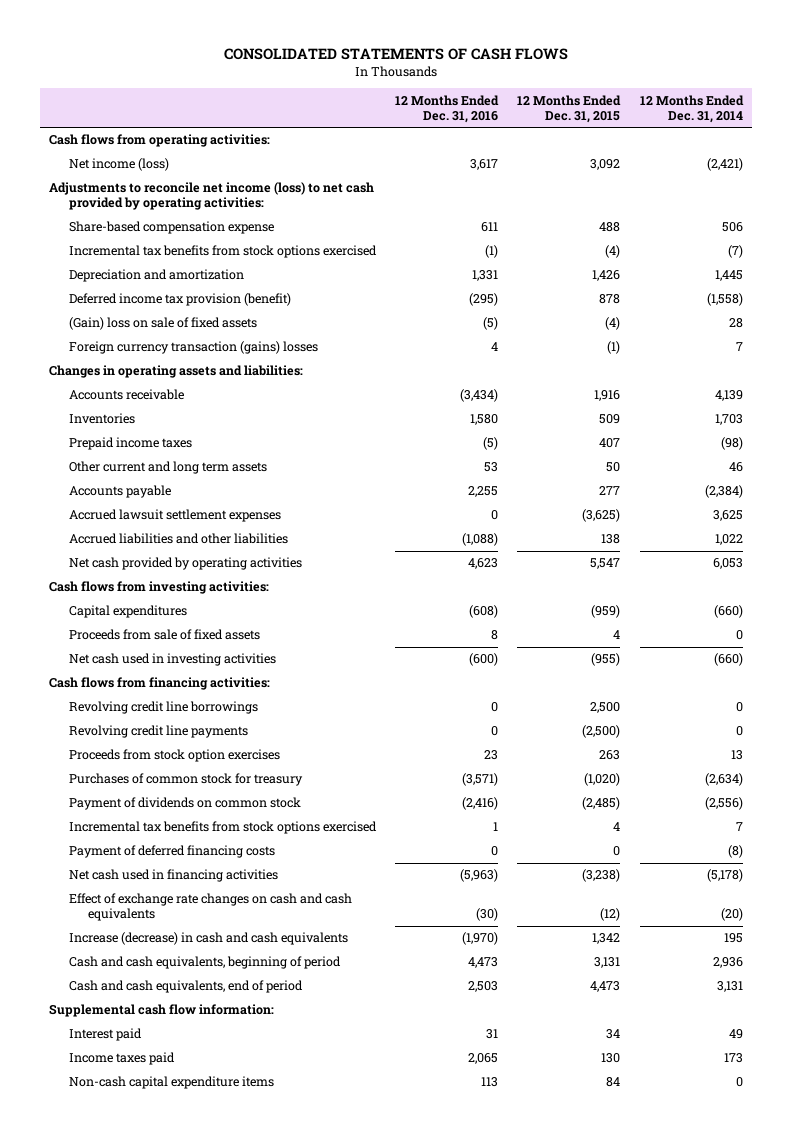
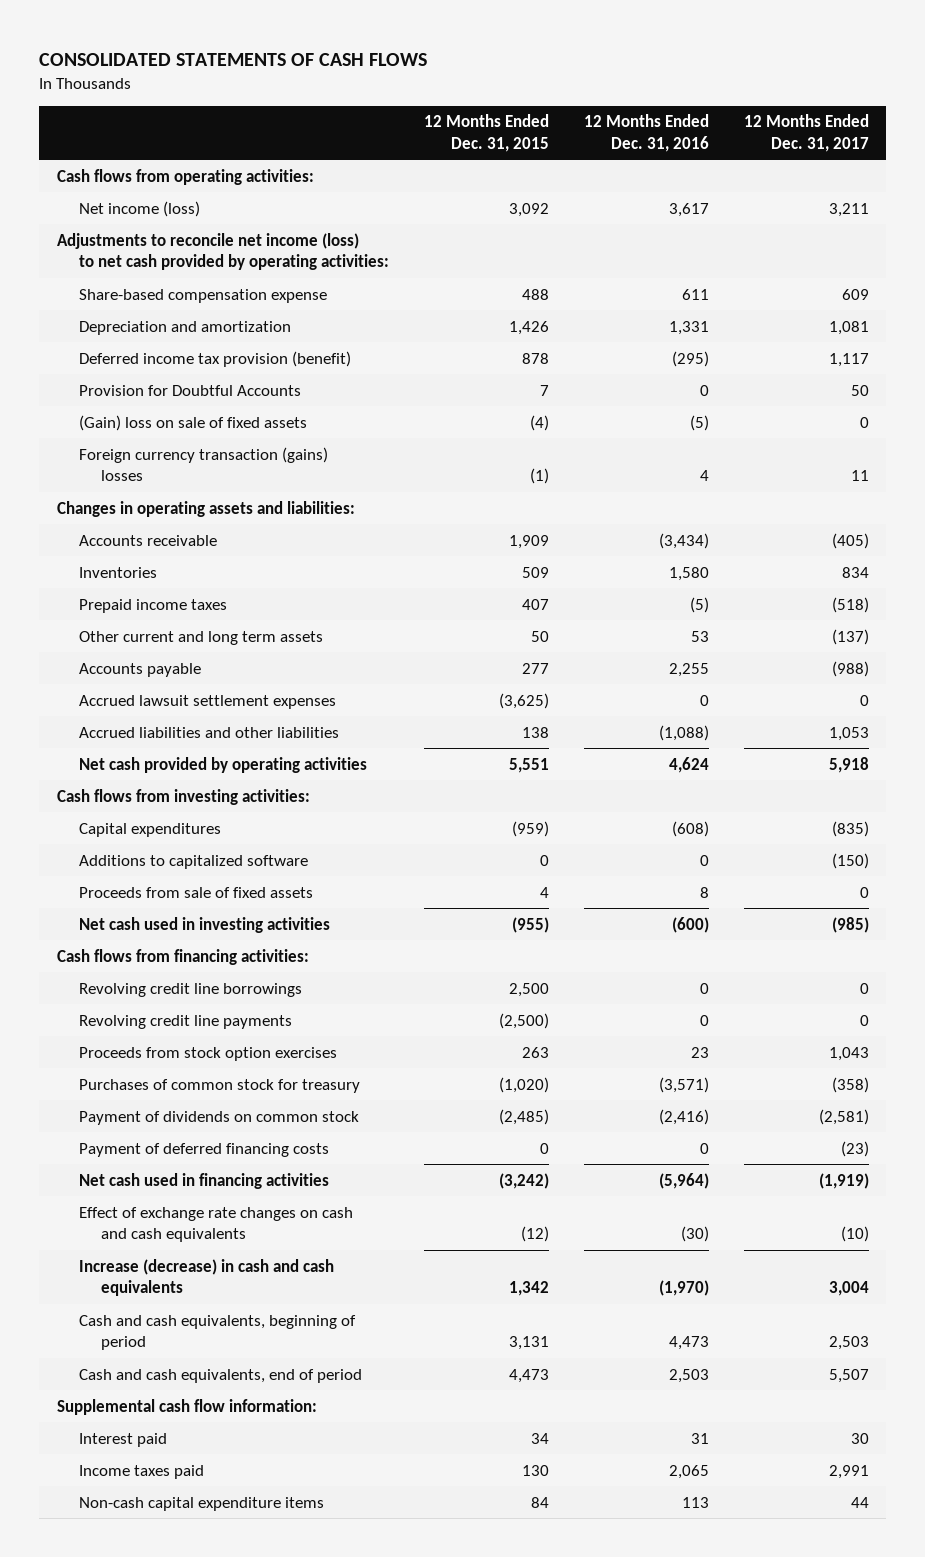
[639,94,744,123] 12 Months Ended Dec. 31, 2014 -> none
none -> [743,114,869,152] 12 Months Ended Dec. 31, 2017
[68,245,377,259] Incremental tax benefits from stock options exercised -> none
none -> [78,384,301,396] Provision for Doubtful Accounts
[594,390,621,402] 1,916 -> [508,534,549,549] 1,909
[468,558,499,570] 4,623 -> [668,756,709,773] 4,624
[590,558,621,570] 5,547 -> [508,757,549,773] 5,551
none -> [78,854,308,869] Additions to capitalized software
[68,821,377,835] Incremental tax benefits from stock options exercised -> none
[460,869,499,883] (5,963) -> [658,1172,709,1189] (5,964)
[582,869,621,883] (3,238) -> [498,1172,549,1189] (3,242)

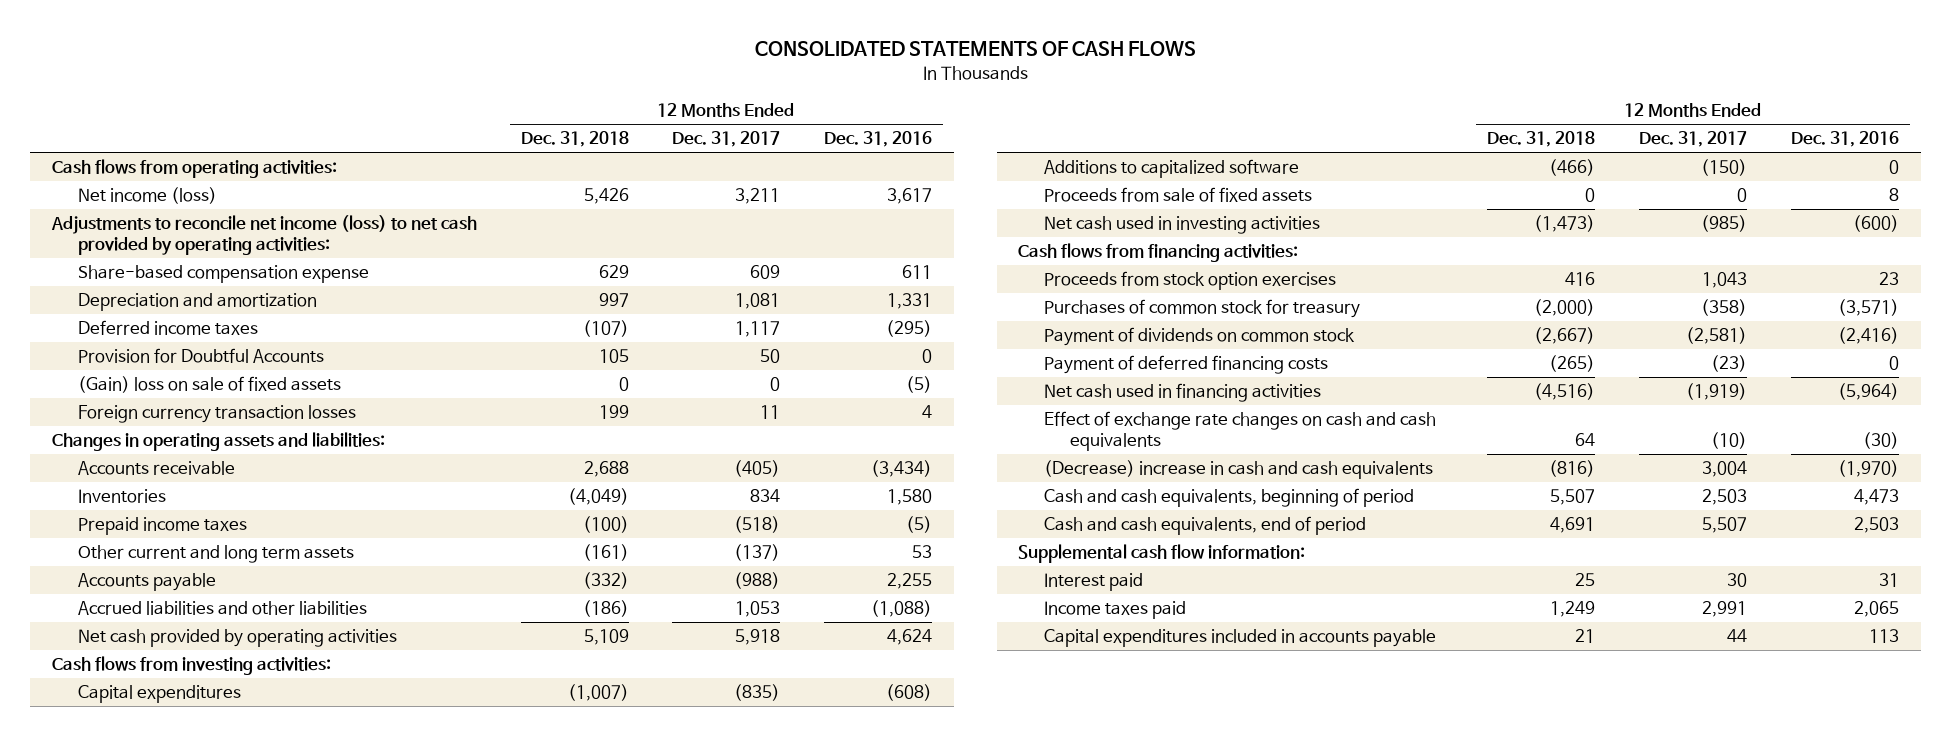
[423,114,549,152] 12 Months Ended Dec. 31, 2015 -> none
none -> [520,131,629,148] Dec. 31, 2018
[78,350,351,367] Deferred income tax provision (benefit) -> [77,320,258,336] Deferred income taxes
[78,446,328,482] Foreign currency transaction (gains) losses -> [77,405,356,424] Foreign currency transaction losses
[78,694,336,709] Accrued lawsuit settlement expenses -> none
[78,982,302,997] Revolving credit line borrowings -> none
[78,1014,292,1029] Revolving credit line payments -> none
[78,1258,334,1297] Increase (decrease) in cash and cash equivalents -> [1044,460,1434,480] (Decrease) increase in cash and cash equivalents
[78,1496,324,1511] Non-cash capital expenditure items -> [1044,629,1437,648] Capital expenditures included in accounts payable

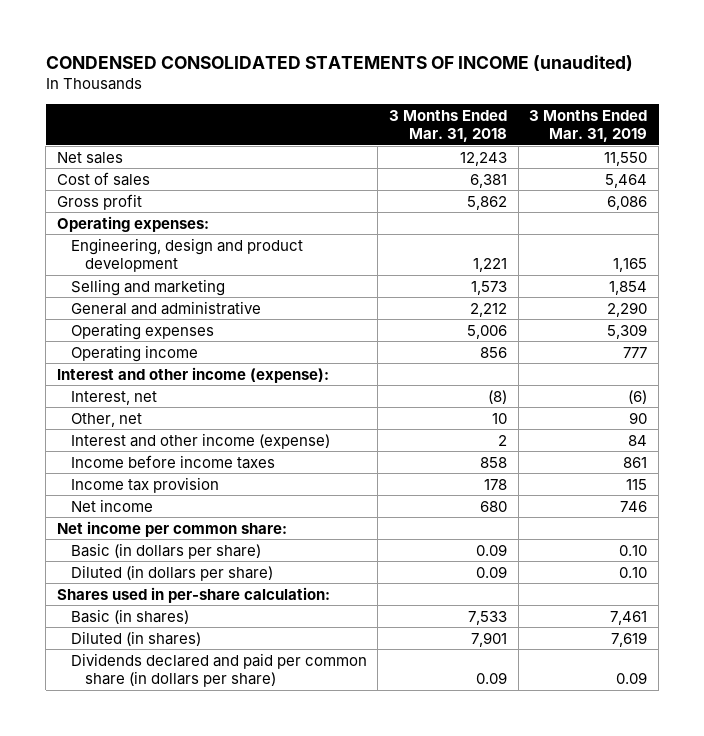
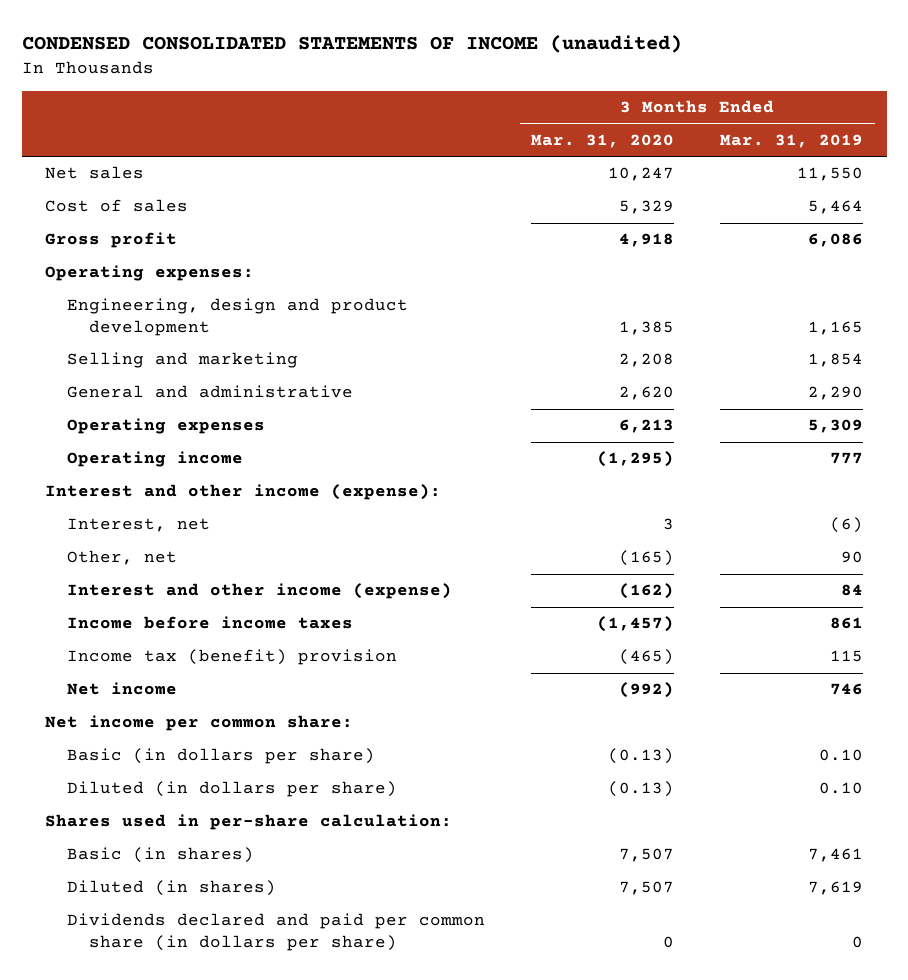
[389,109,508,143] 3 Months Ended Mar. 31, 2018 -> none
none -> [531,133,675,148] Mar. 31, 2020
[70,476,219,493] Income tax provision -> [66,649,397,666] Income tax (benefit) provision
[616,672,648,685] 0.09 -> [852,935,864,948] 0

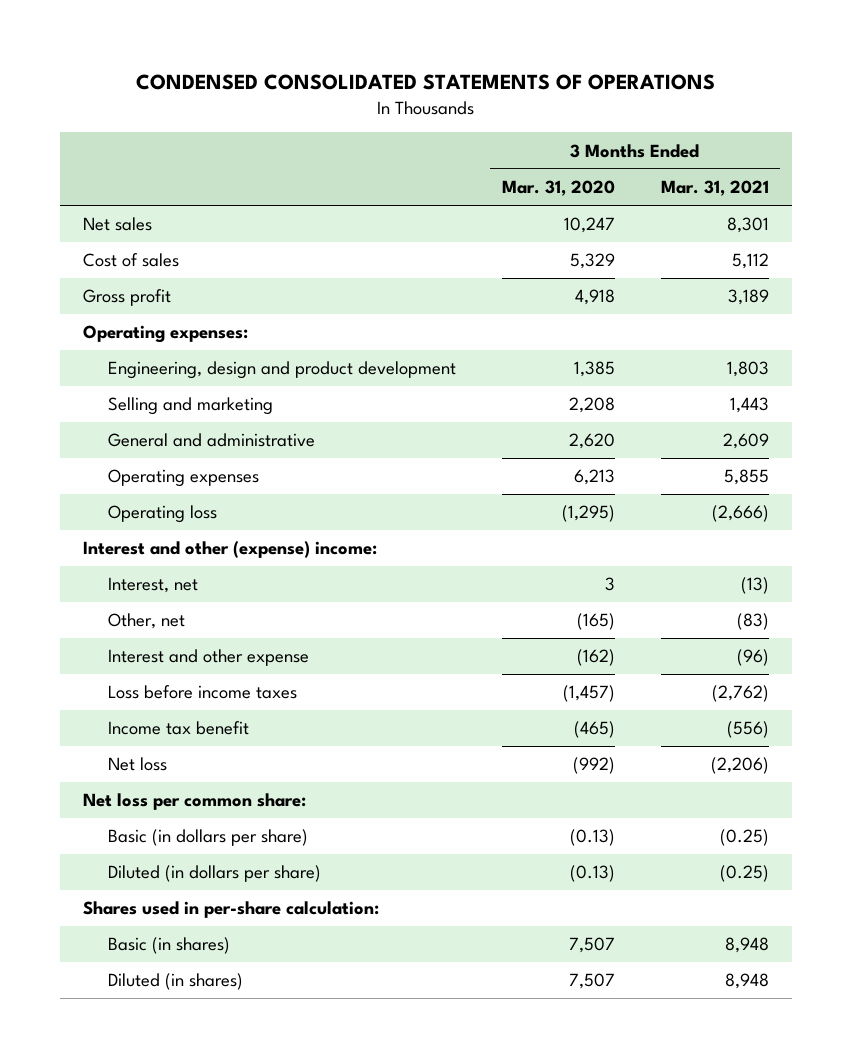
[21,35,682,54] CONDENSED CONSOLIDATED STATEMENTS OF INCOME (unaudited) -> [135,74,715,91] CONDENSED CONSOLIDATED STATEMENTS OF OPERATIONS
[720,133,864,148] Mar. 31, 2019 -> none
none -> [660,180,769,197] Mar. 31, 2021
[66,451,243,468] Operating income -> [107,505,217,524] Operating loss
[44,484,441,501] Interest and other income (expense): -> [83,541,378,559] Interest and other (expense) income:
[66,583,452,600] Interest and other income (expense) -> [107,649,309,667] Interest and other expense
[66,616,353,630] Income before income taxes -> [107,685,297,700] Loss before income taxes
[66,649,397,666] Income tax (benefit) provision -> [107,721,249,736] Income tax benefit
[66,682,177,696] Net income -> [107,757,167,772] Net loss
[44,715,353,732] Net income per common share: -> [83,793,307,811] Net loss per common share:
[66,913,485,951] Dividends declared and paid per common share (in dollars per share) -> none

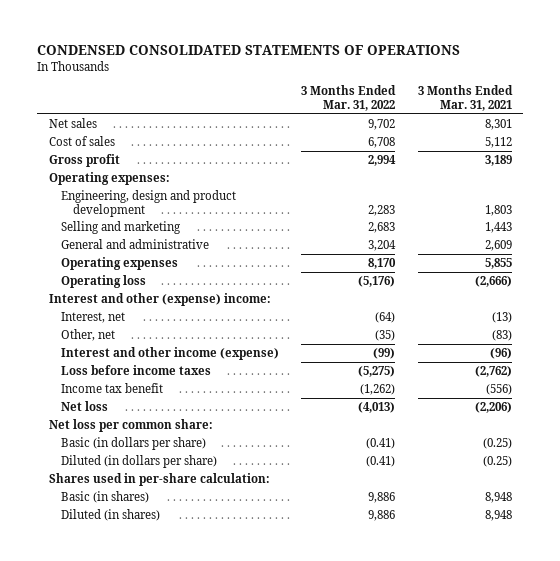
[501,180,615,197] Mar. 31, 2020 -> none
none -> [301,85,397,112] 3 Months Ended Mar. 31, 2022
[107,649,309,667] Interest and other expense -> [60,346,279,360] Interest and other income (expense)

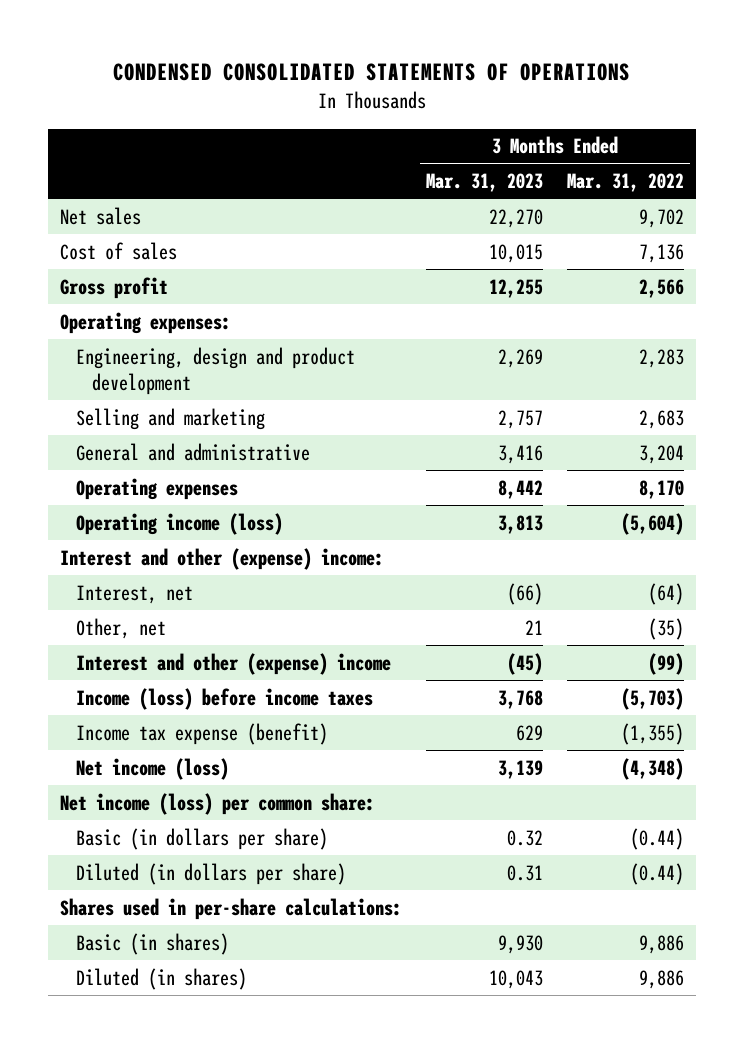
[417,85,513,112] 3 Months Ended Mar. 31, 2021 -> none
none -> [426,173,544,193] Mar. 31, 2023
[368,136,396,148] 6,708 -> [639,243,685,263] 7,136
[368,154,397,166] 2,994 -> [639,278,685,298] 2,566
[60,274,146,288] Operating loss -> [76,512,284,535] Operating income (loss)
[358,275,396,287] (5,176) -> [621,512,685,535] (5,604)
[60,346,279,360] Interest and other income (expense) -> [76,652,392,675] Interest and other (expense) income
[60,364,211,375] Loss before income taxes -> [76,687,374,710] Income (loss) before income taxes
[358,365,396,377] (5,275) -> [621,687,685,710] (5,703)
[60,382,163,393] Income tax benefit -> [76,722,329,745] Income tax expense (benefit)
[360,383,396,395] (1,262) -> [621,722,685,745] (1,355)
[60,400,108,411] Net loss -> [76,757,230,780] Net income (loss)
[358,401,396,413] (4,013) -> [621,757,685,780] (4,348)
[48,418,213,432] Net loss per common share: -> [60,792,376,815] Net income (loss) per common share:
[366,437,396,449] (0.41) -> [630,827,685,850] (0.44)
[366,455,396,467] (0.41) -> [630,862,685,885] (0.44)
[48,472,270,486] Shares used in per-share calculation: -> [60,897,403,920] Shares used in per-share calculations:

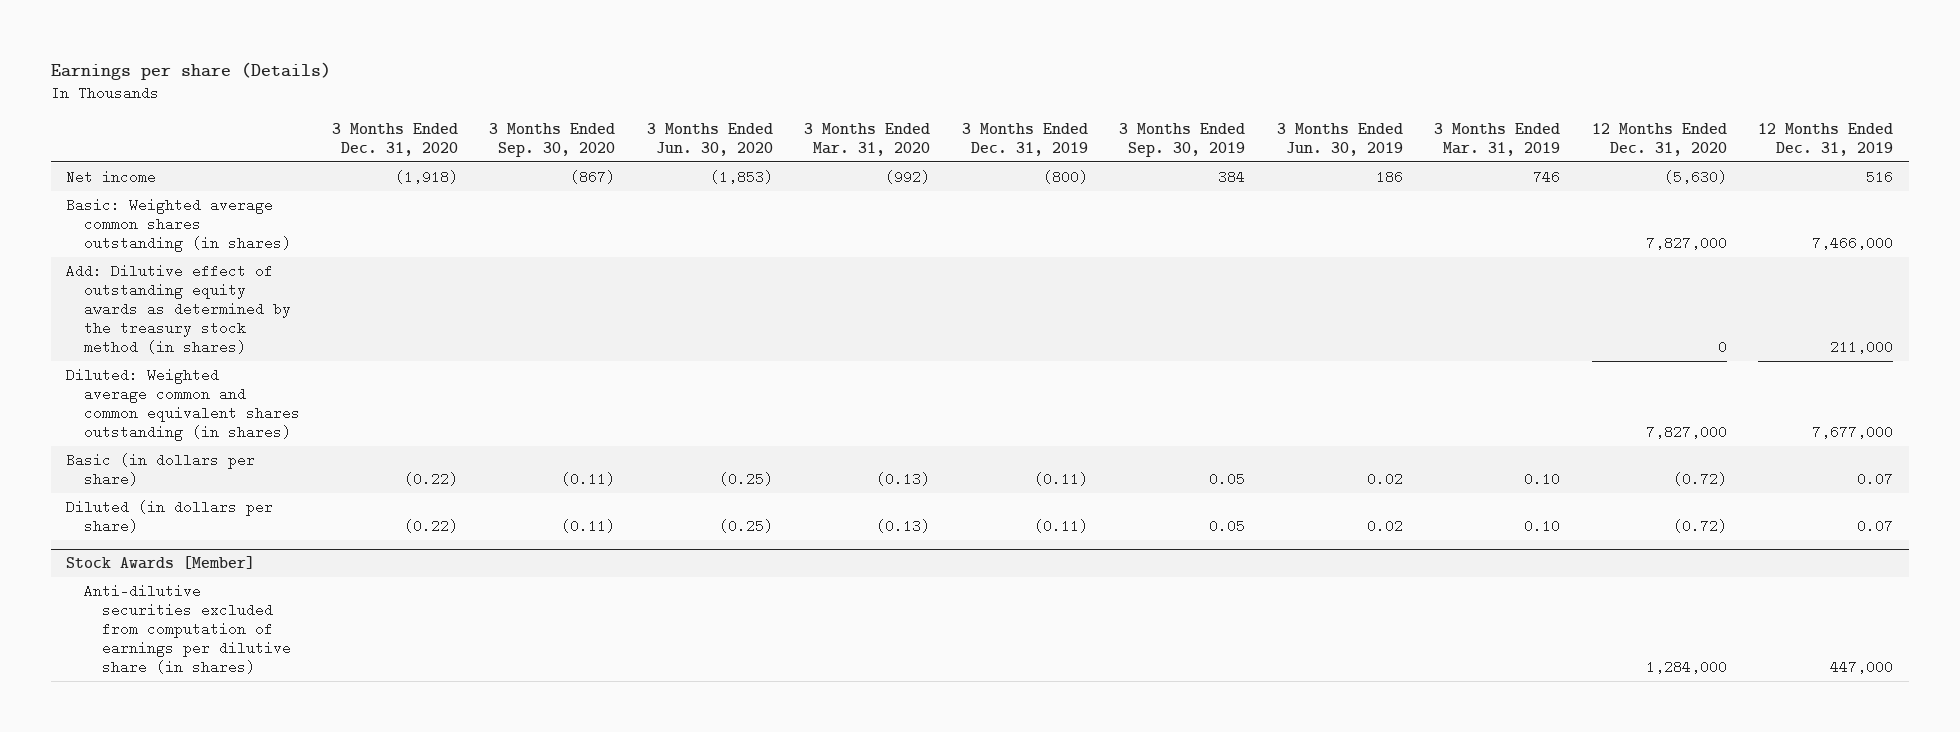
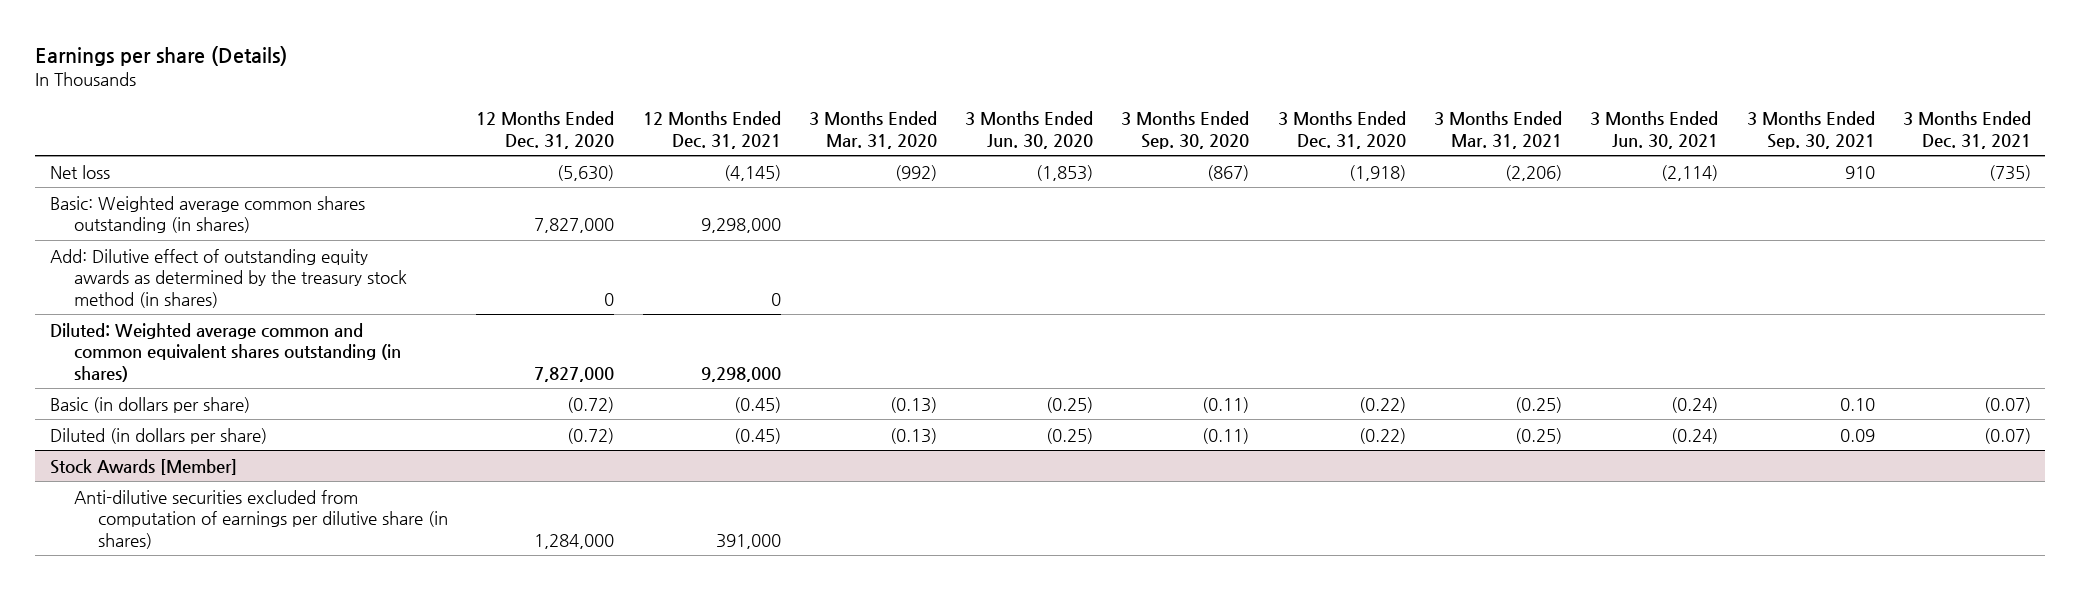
[961,122,1088,156] 3 Months Ended Dec. 31, 2019 -> none
[1119,122,1246,157] 3 Months Ended Sep. 30, 2019 -> none
[1276,122,1403,156] 3 Months Ended Jun. 30, 2019 -> none
[1434,122,1561,156] 3 Months Ended Mar. 31, 2019 -> none
[1758,122,1894,156] 12 Months Ended Dec. 31, 2019 -> none
none -> [642,111,781,149] 12 Months Ended Dec. 31, 2021
none -> [1433,111,1562,149] 3 Months Ended Mar. 31, 2021
none -> [1590,111,1719,149] 3 Months Ended Jun. 30, 2021
none -> [1746,111,1875,149] 3 Months Ended Sep. 30, 2021
none -> [1902,111,2031,149] 3 Months Ended Dec. 31, 2021
[66,169,157,184] Net income -> [49,164,110,179] Net loss

